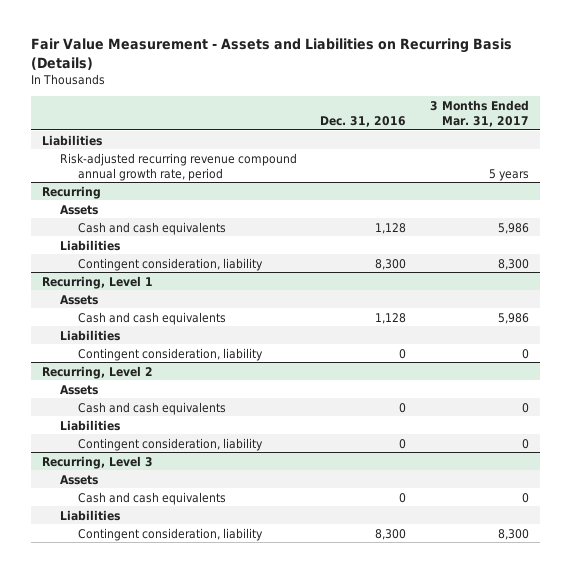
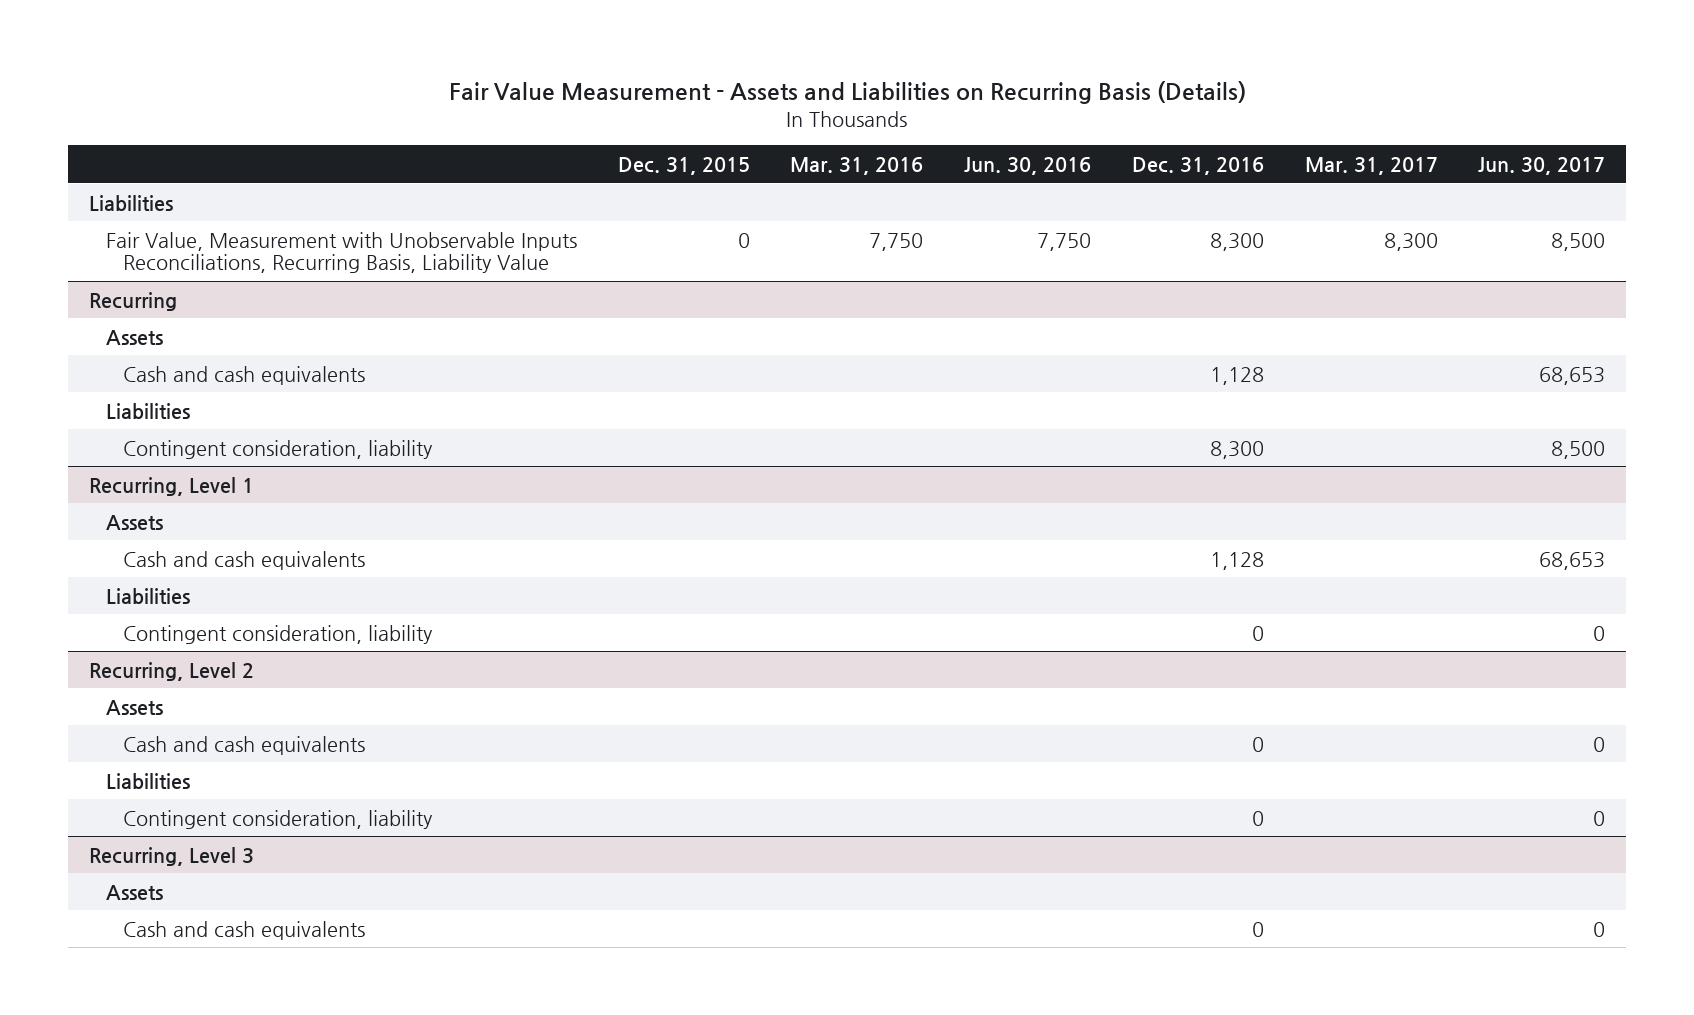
[429,99,529,128] 3 Months Ended Mar. 31, 2017 -> none
none -> [617,156,750,175] Dec. 31, 2015
none -> [790,156,924,175] Mar. 31, 2016
none -> [964,156,1092,175] Jun. 30, 2016
none -> [1304,156,1438,175] Mar. 31, 2017
none -> [1478,156,1606,175] Jun. 30, 2017
[60,152,298,181] Risk-adjusted recurring revenue compound annual growth rate, period -> none
none -> [105,231,577,274] Fair Value, Measurement with Unobservable Inputs Reconciliations, Recurring Basis, Liability Value
[60,509,121,521] Liabilities -> none
[78,527,264,541] Contingent consideration, liability -> none

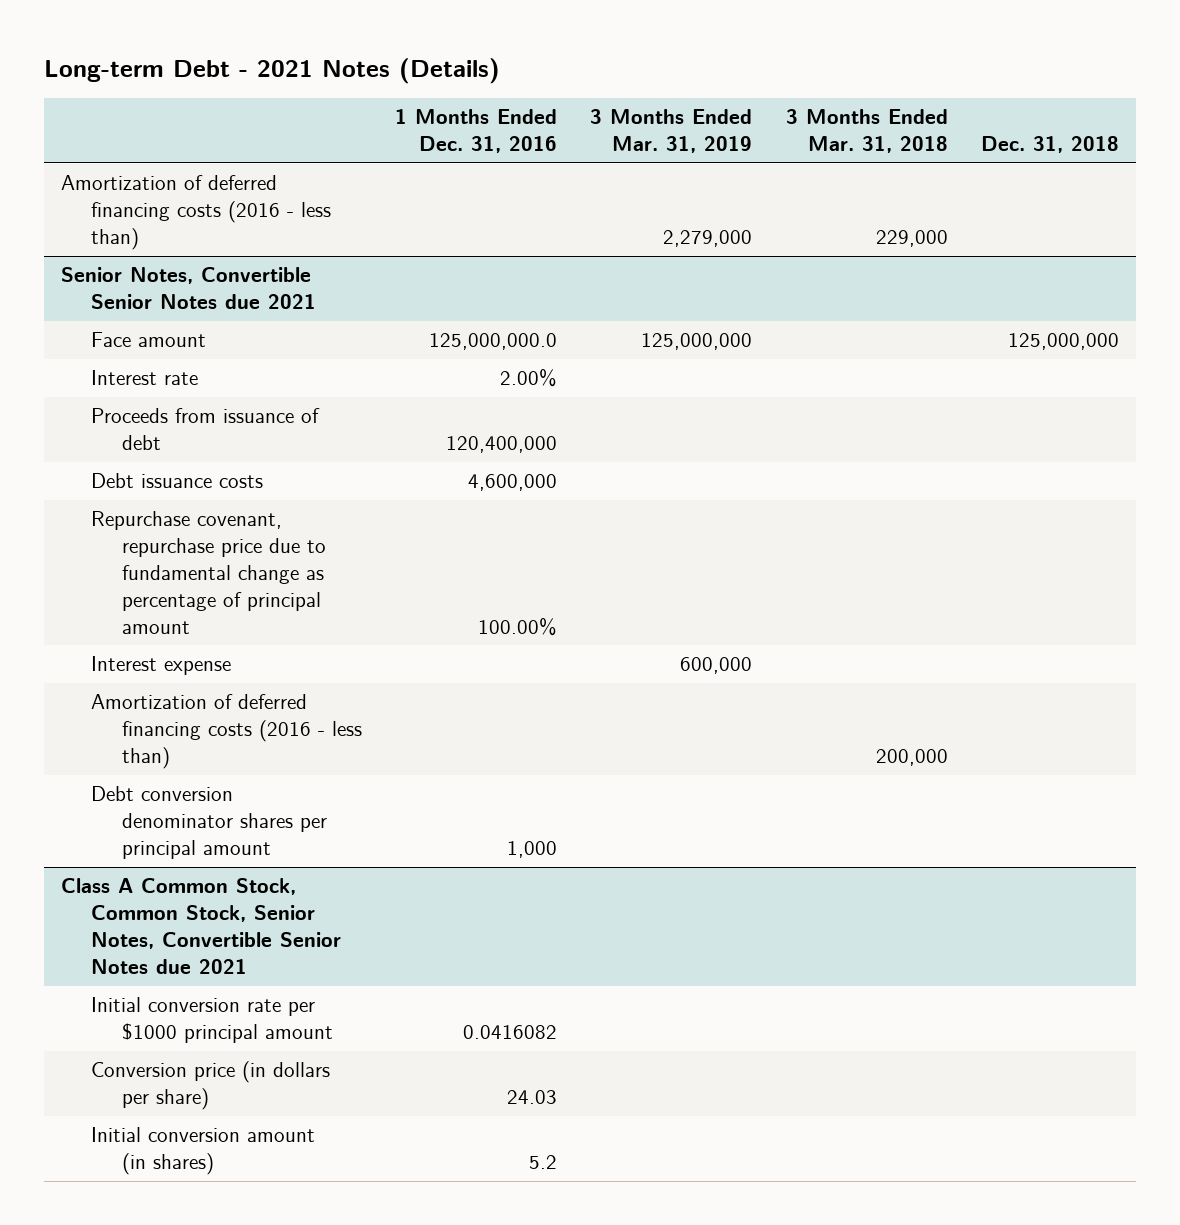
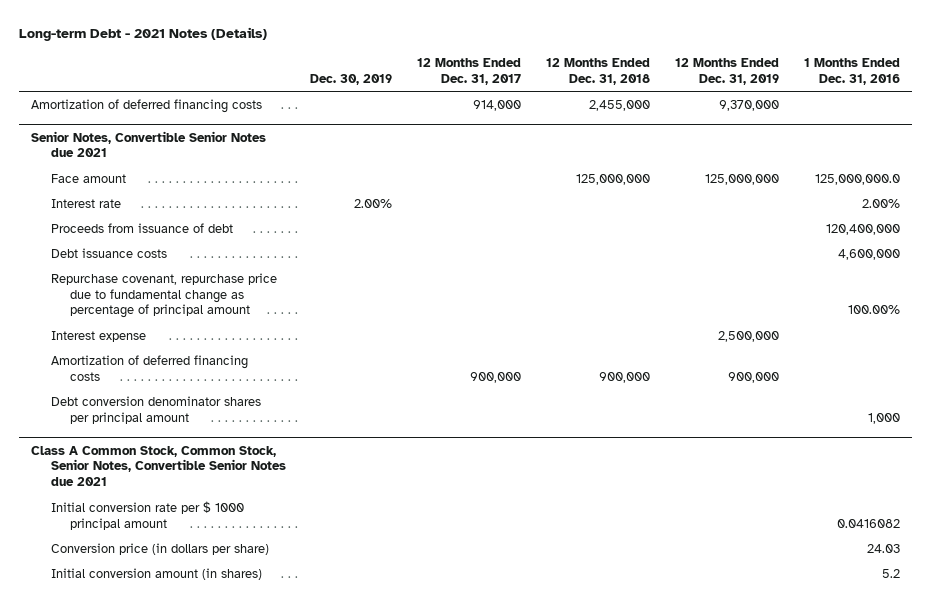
[590,109,753,154] 3 Months Ended Mar. 31, 2019 -> none
[785,109,948,154] 3 Months Ended Mar. 31, 2018 -> none
[981,136,1120,154] Dec. 31, 2018 -> none
none -> [310,73,393,85] Dec. 30, 2019
none -> [417,58,522,85] 12 Months Ended Dec. 31, 2017
none -> [545,58,650,85] 12 Months Ended Dec. 31, 2018
none -> [674,58,779,85] 12 Months Ended Dec. 31, 2019
[60,175,332,251] Amortization of deferred financing costs (2016 - less than) -> [31,98,263,113] Amortization of deferred financing costs
[91,694,362,770] Amortization of deferred financing costs (2016 - less than) -> [50,354,248,381] Amortization of deferred financing costs
[91,997,333,1044] Initial conversion rate per $1000 principal amount -> [50,500,244,530] Initial conversion rate per $ 1000 principal amount

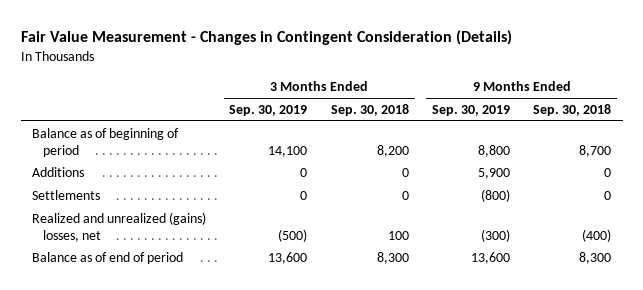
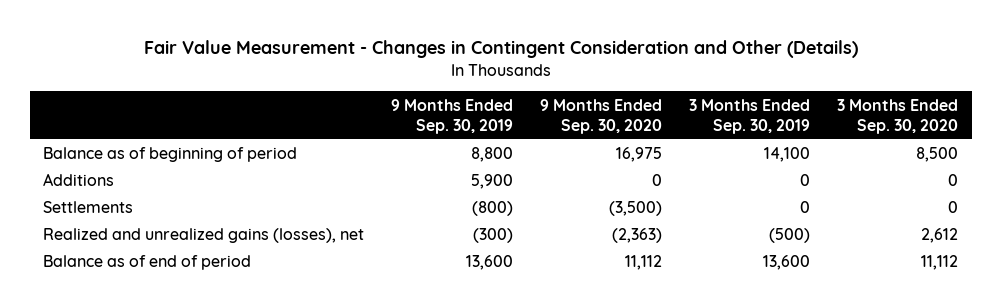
[20,30,512,46] Fair Value Measurement - Changes in Contingent Consideration (Details) -> [143,40,858,59] Fair Value Measurement - Changes in Contingent Consideration and Other (Details)
[330,103,409,116] Sep. 30, 2018 -> none
[533,103,612,116] Sep. 30, 2018 -> none
none -> [540,98,663,134] 9 Months Ended Sep. 30, 2020
none -> [837,98,959,134] 3 Months Ended Sep. 30, 2020
[32,211,207,242] Realized and unrealized (gains) losses, net -> [43,228,365,244] Realized and unrealized gains (losses), net

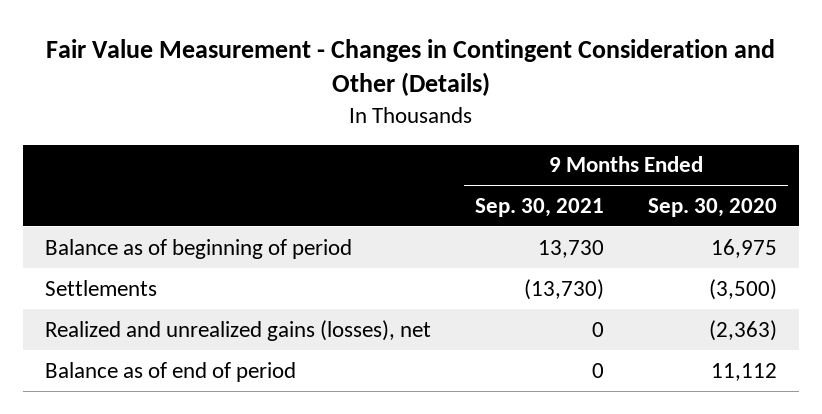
[391,98,514,134] 9 Months Ended Sep. 30, 2019 -> none
[689,98,811,134] 3 Months Ended Sep. 30, 2019 -> none
[837,98,959,134] 3 Months Ended Sep. 30, 2020 -> none
none -> [475,197,605,217] Sep. 30, 2021
[43,173,115,187] Additions -> none

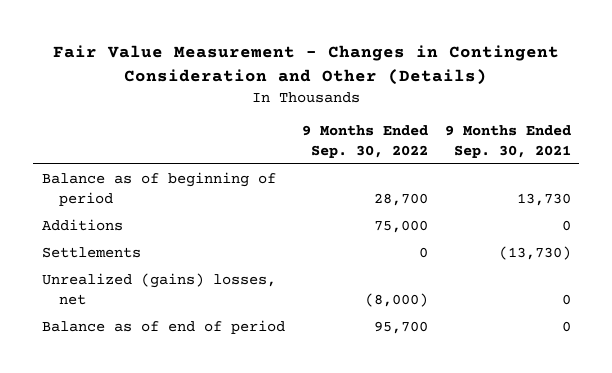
[648,197,778,217] Sep. 30, 2020 -> none
none -> [301,124,428,158] 9 Months Ended Sep. 30, 2022
none -> [41,218,123,231] Additions
[45,319,432,341] Realized and unrealized gains (losses), net -> [41,272,276,305] Unrealized (gains) losses, net

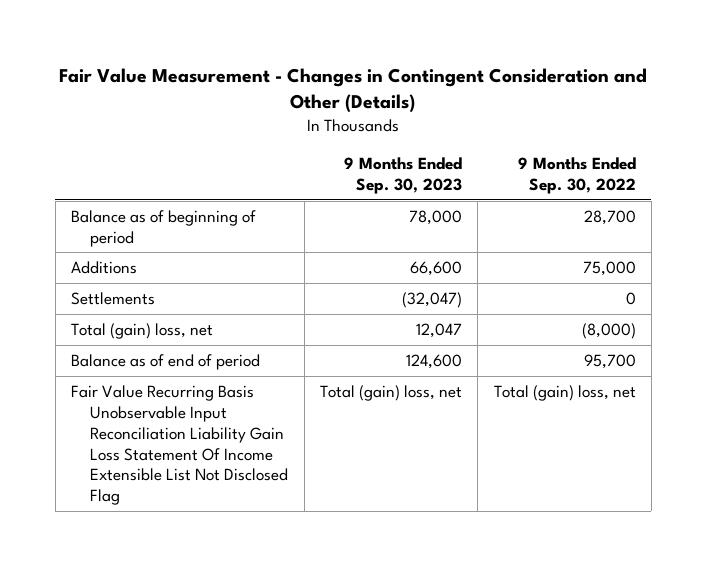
[444,124,571,158] 9 Months Ended Sep. 30, 2021 -> none
none -> [343,157,462,195] 9 Months Ended Sep. 30, 2023
[41,272,276,305] Unrealized (gains) losses, net -> [71,322,214,339] Total (gain) loss, net
none -> [71,384,289,506] Fair Value Recurring Basis Unobservable Input Reconciliation Liability Gain Loss Statement Of Income Extensible List Not Disclosed Flag

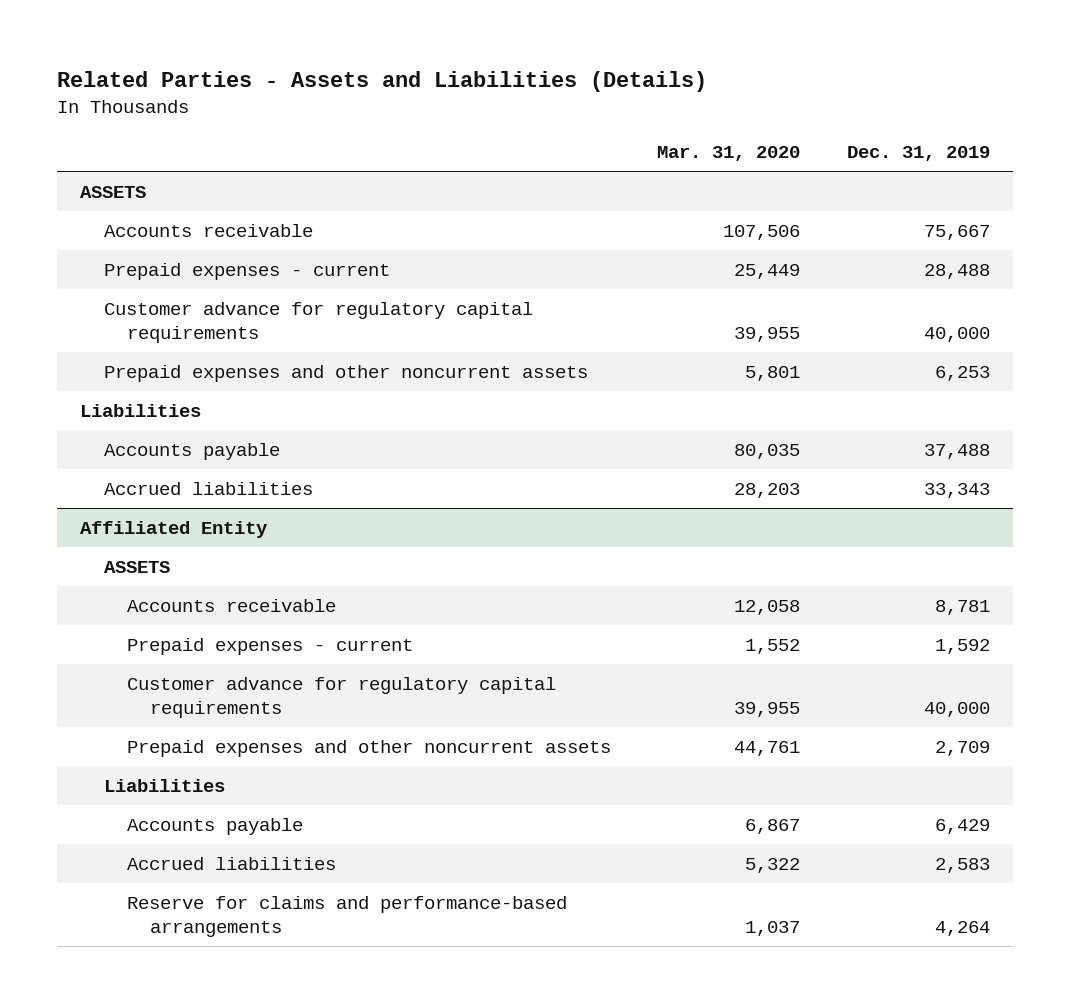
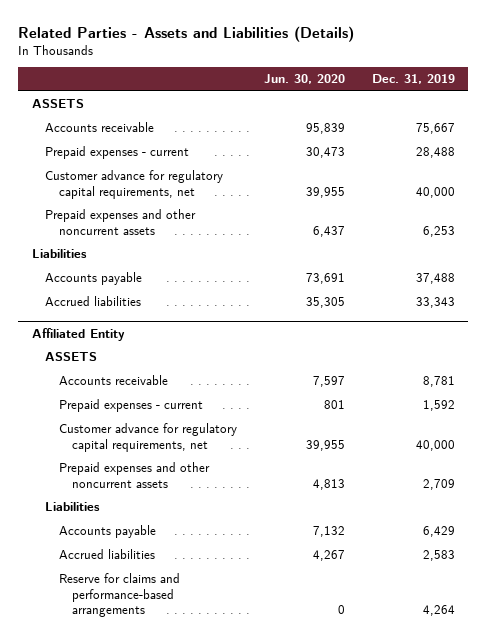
[657,146,801,162] Mar. 31, 2020 -> none
none -> [263,74,345,85] Jun. 30, 2020
[103,301,533,344] Customer advance for regulatory capital requirements -> [45,170,224,199] Customer advance for regulatory capital requirements, net
[127,676,557,719] Customer advance for regulatory capital requirements -> [58,423,237,452] Customer advance for regulatory capital requirements, net

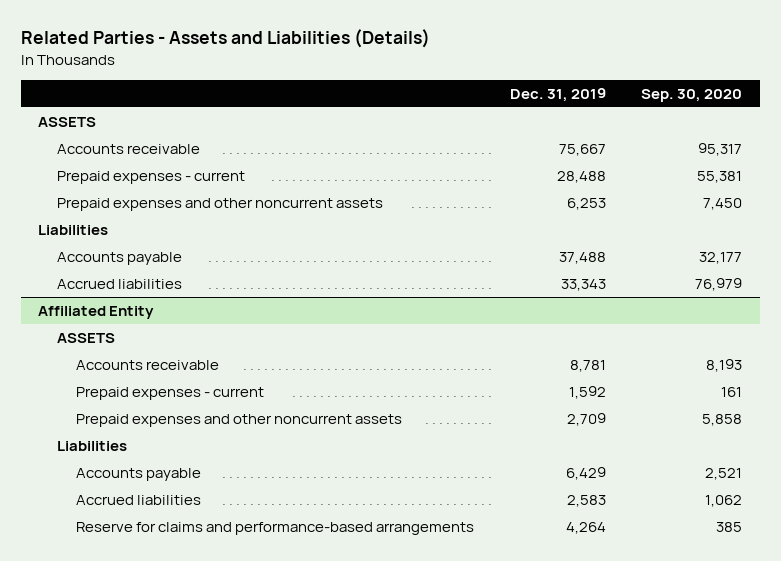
[263,74,345,85] Jun. 30, 2020 -> none
none -> [641,88,743,102] Sep. 30, 2020
[45,170,224,199] Customer advance for regulatory capital requirements, net -> none
[58,423,237,452] Customer advance for regulatory capital requirements, net -> none

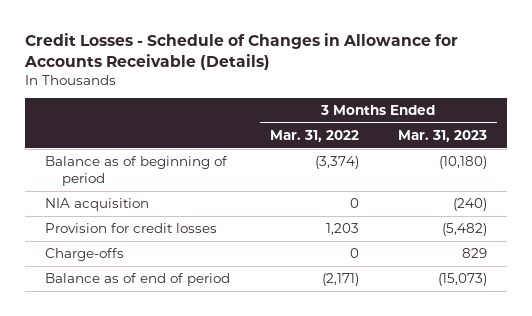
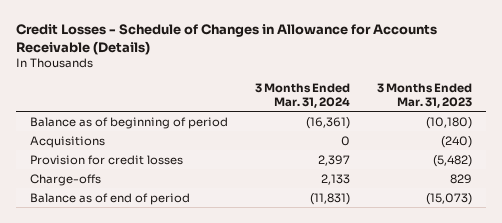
[269,129,359,142] Mar. 31, 2022 -> none
none -> [254,83,350,108] 3 Months Ended Mar. 31, 2024
[44,198,149,212] NIA acquisition -> [29,135,105,148] Acquisitions

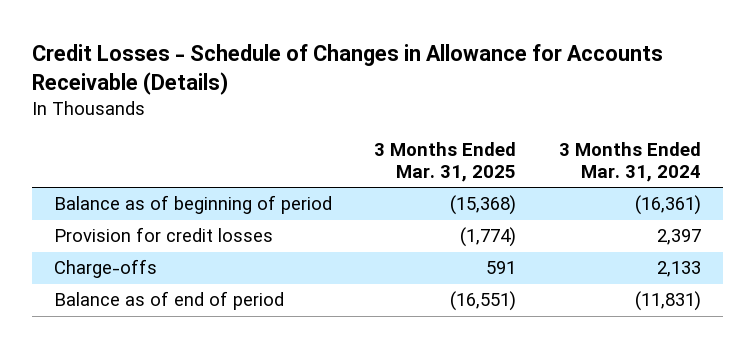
[377,83,473,108] 3 Months Ended Mar. 31, 2023 -> none
none -> [374,142,517,183] 3 Months Ended Mar. 31, 2025
[29,135,105,148] Acquisitions -> none

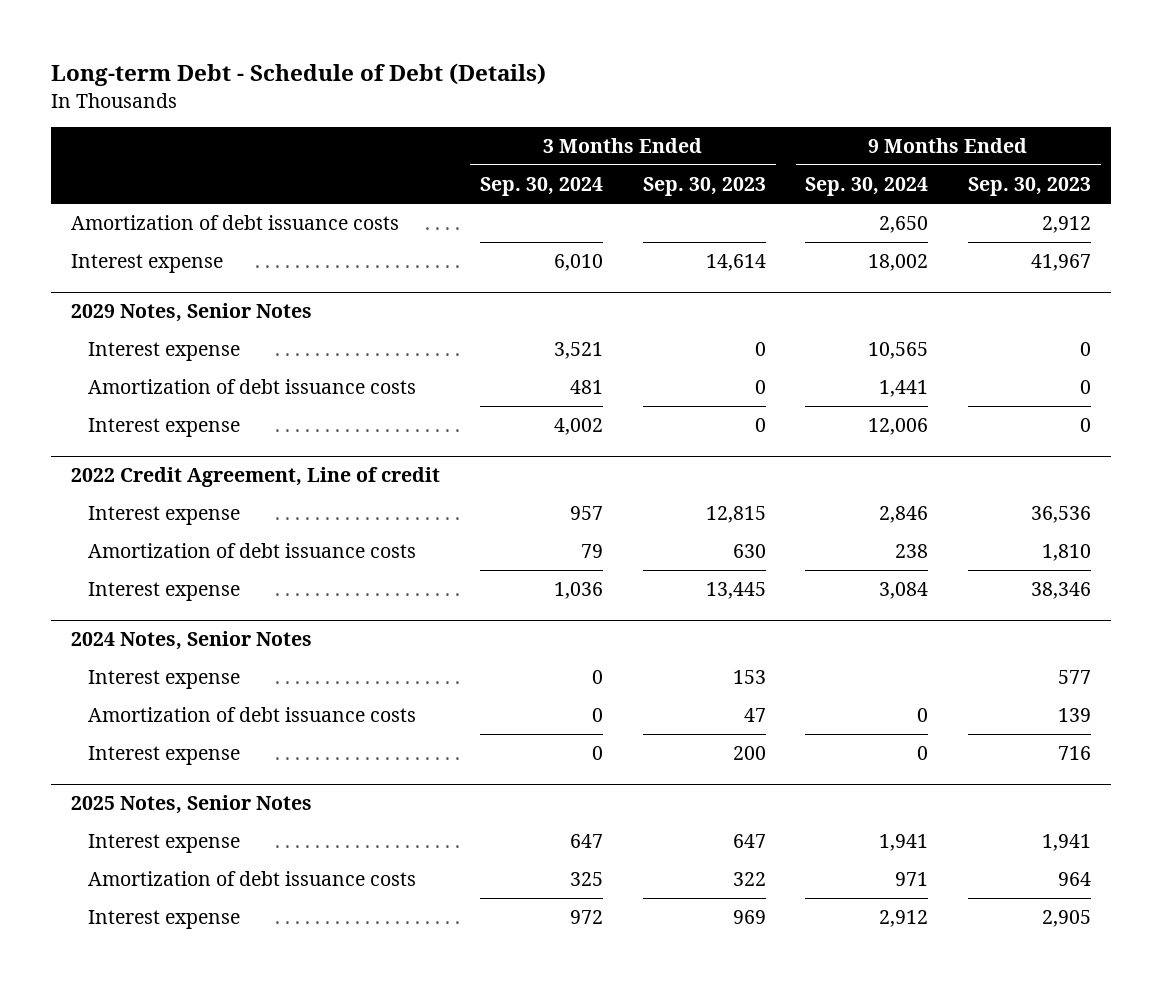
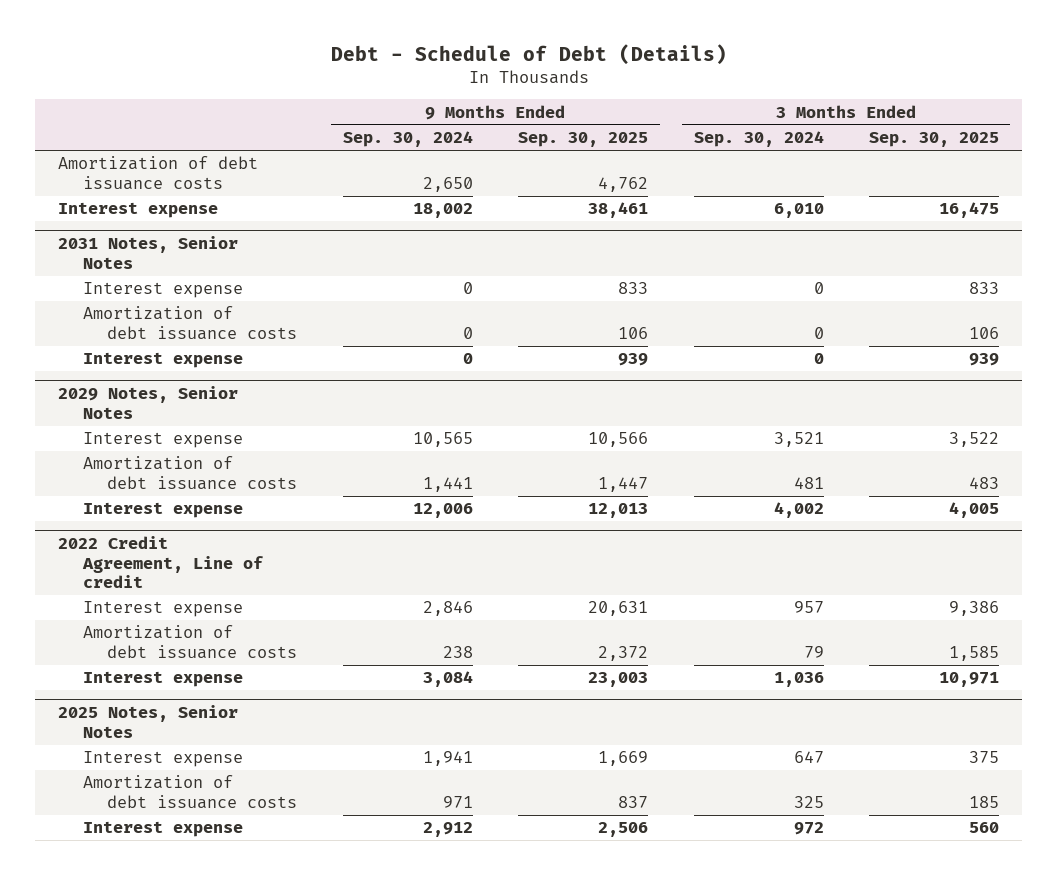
[51,63,547,87] Long-term Debt - Schedule of Debt (Details) -> [330,43,727,65] Debt - Schedule of Debt (Details)
[642,176,766,196] Sep. 30, 2023 -> none
[968,176,1092,196] Sep. 30, 2023 -> none
none -> [518,132,649,148] Sep. 30, 2025
none -> [869,132,1000,148] Sep. 30, 2025
none -> [58,236,239,269] 2031 Notes, Senior Notes
none -> [82,282,243,299] Interest expense
none -> [82,306,298,341] Amortization of debt issuance costs
none -> [82,352,243,369] Interest expense
[71,631,313,651] 2024 Notes, Senior Notes -> none
[88,670,241,690] Interest expense -> none
[88,707,417,723] Amortization of debt issuance costs -> none
[88,746,241,766] Interest expense -> none

